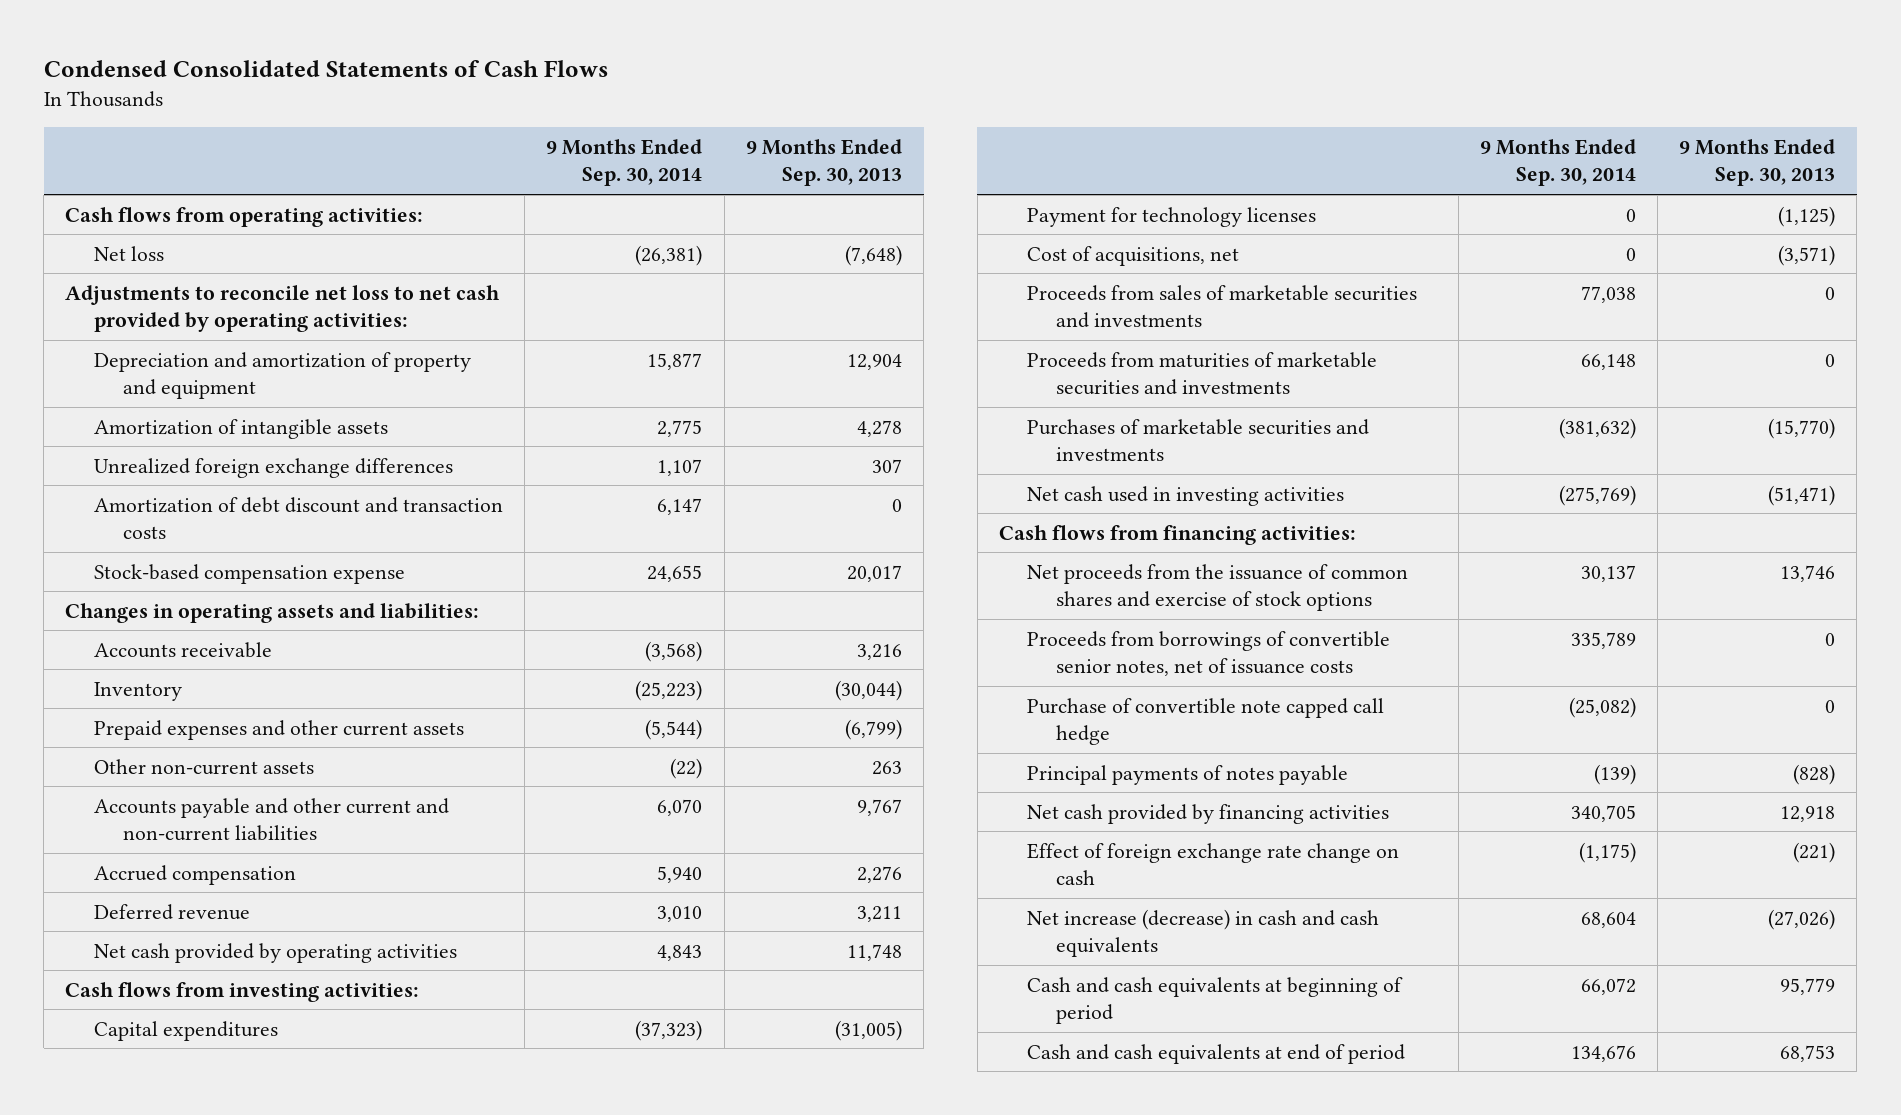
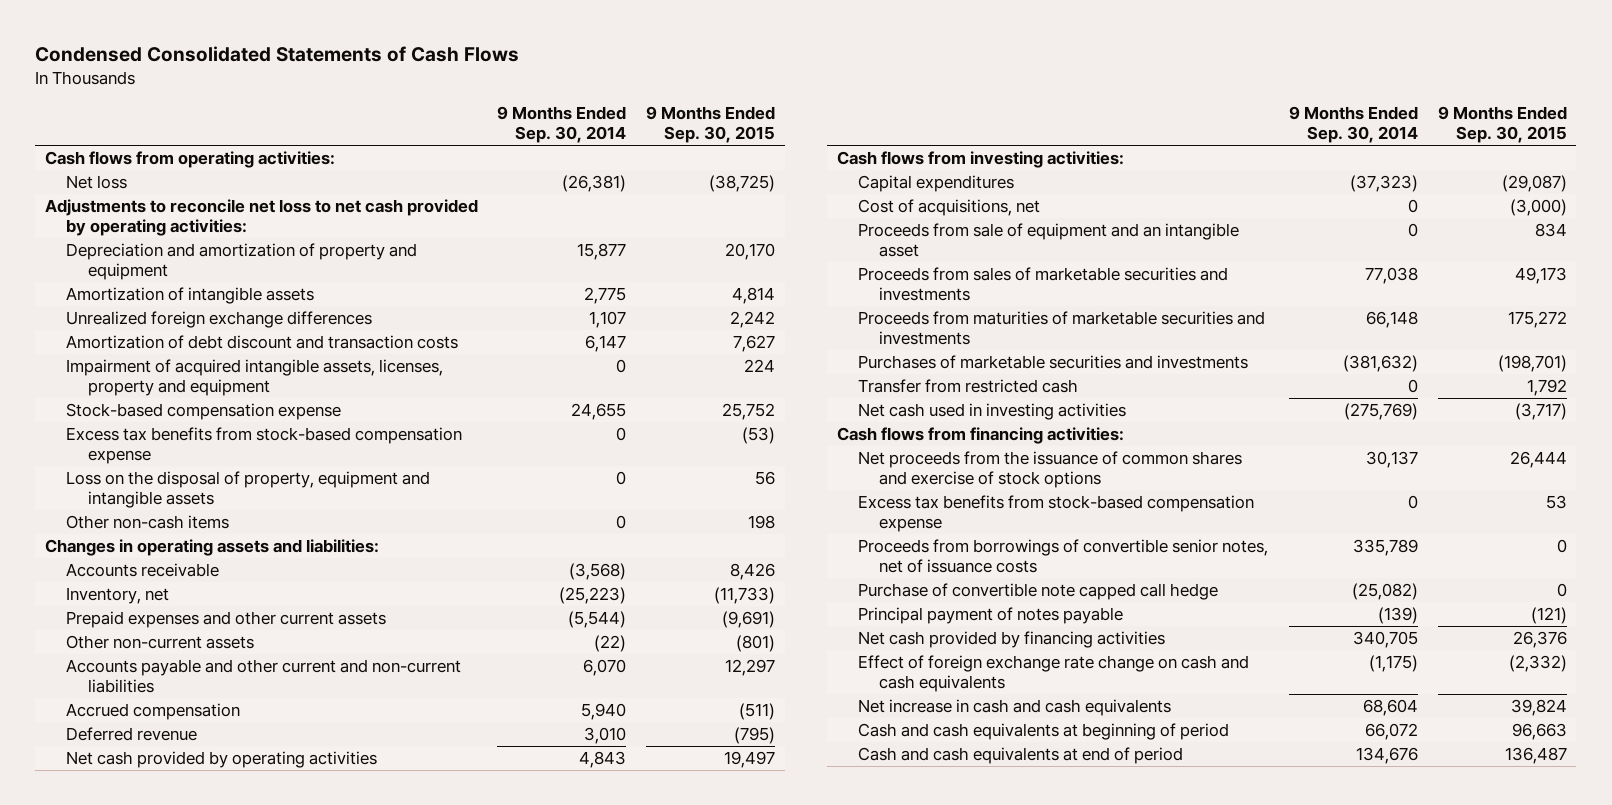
[745,139,902,187] 9 Months Ended Sep. 30, 2013 -> none
none -> [645,105,775,144] 9 Months Ended Sep. 30, 2015
none -> [66,359,444,397] Impairment of acquired intangible assets, licenses, property and equipment
none -> [66,427,463,465] Excess tax benefits from stock-based compensation expense
none -> [66,471,431,509] Loss on the disposal of property, equipment and intangible assets
none -> [66,515,230,530] Other non-cash items
[93,681,182,701] Inventory -> [66,587,170,605] Inventory, net
[1027,206,1317,227] Payment for technology licenses -> none
none -> [858,223,1240,258] Proceeds from sale of equipment and an intangible asset
none -> [858,379,1079,394] Transfer from restricted cash
none -> [858,495,1255,533] Excess tax benefits from stock-based compensation expense
[1027,764,1349,785] Principal payments of notes payable -> [858,607,1124,625] Principal payment of notes payable
[1027,842,1400,886] Effect of foreign exchange rate change on cash -> [858,655,1250,693] Effect of foreign exchange rate change on cash and cash equivalents
[1027,908,1380,958] Net increase (decrease) in cash and cash equivalents -> [858,699,1172,717] Net increase in cash and cash equivalents

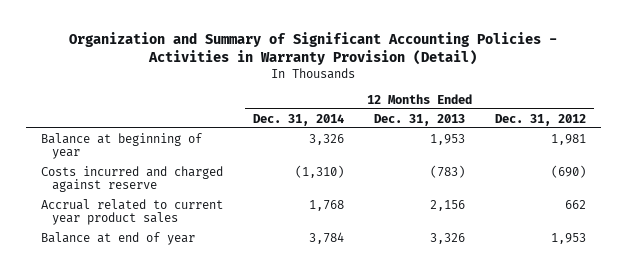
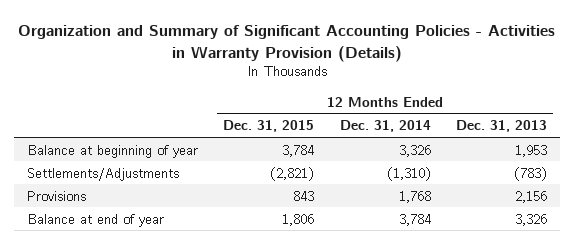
[69,31,558,66] Organization and Summary of Significant Accounting Policies - Activities in Warranty Provision (Detail) -> [17,24,555,62] Organization and Summary of Significant Accounting Policies - Activities in Warranty Provision (Details)
[495,113,587,126] Dec. 31, 2012 -> none
none -> [223,120,315,133] Dec. 31, 2015
[40,165,223,193] Costs incurred and charged against reserve -> [26,167,179,181] Settlements/Adjustments
[40,198,223,226] Accrual related to current year product sales -> [26,190,86,201] Provisions

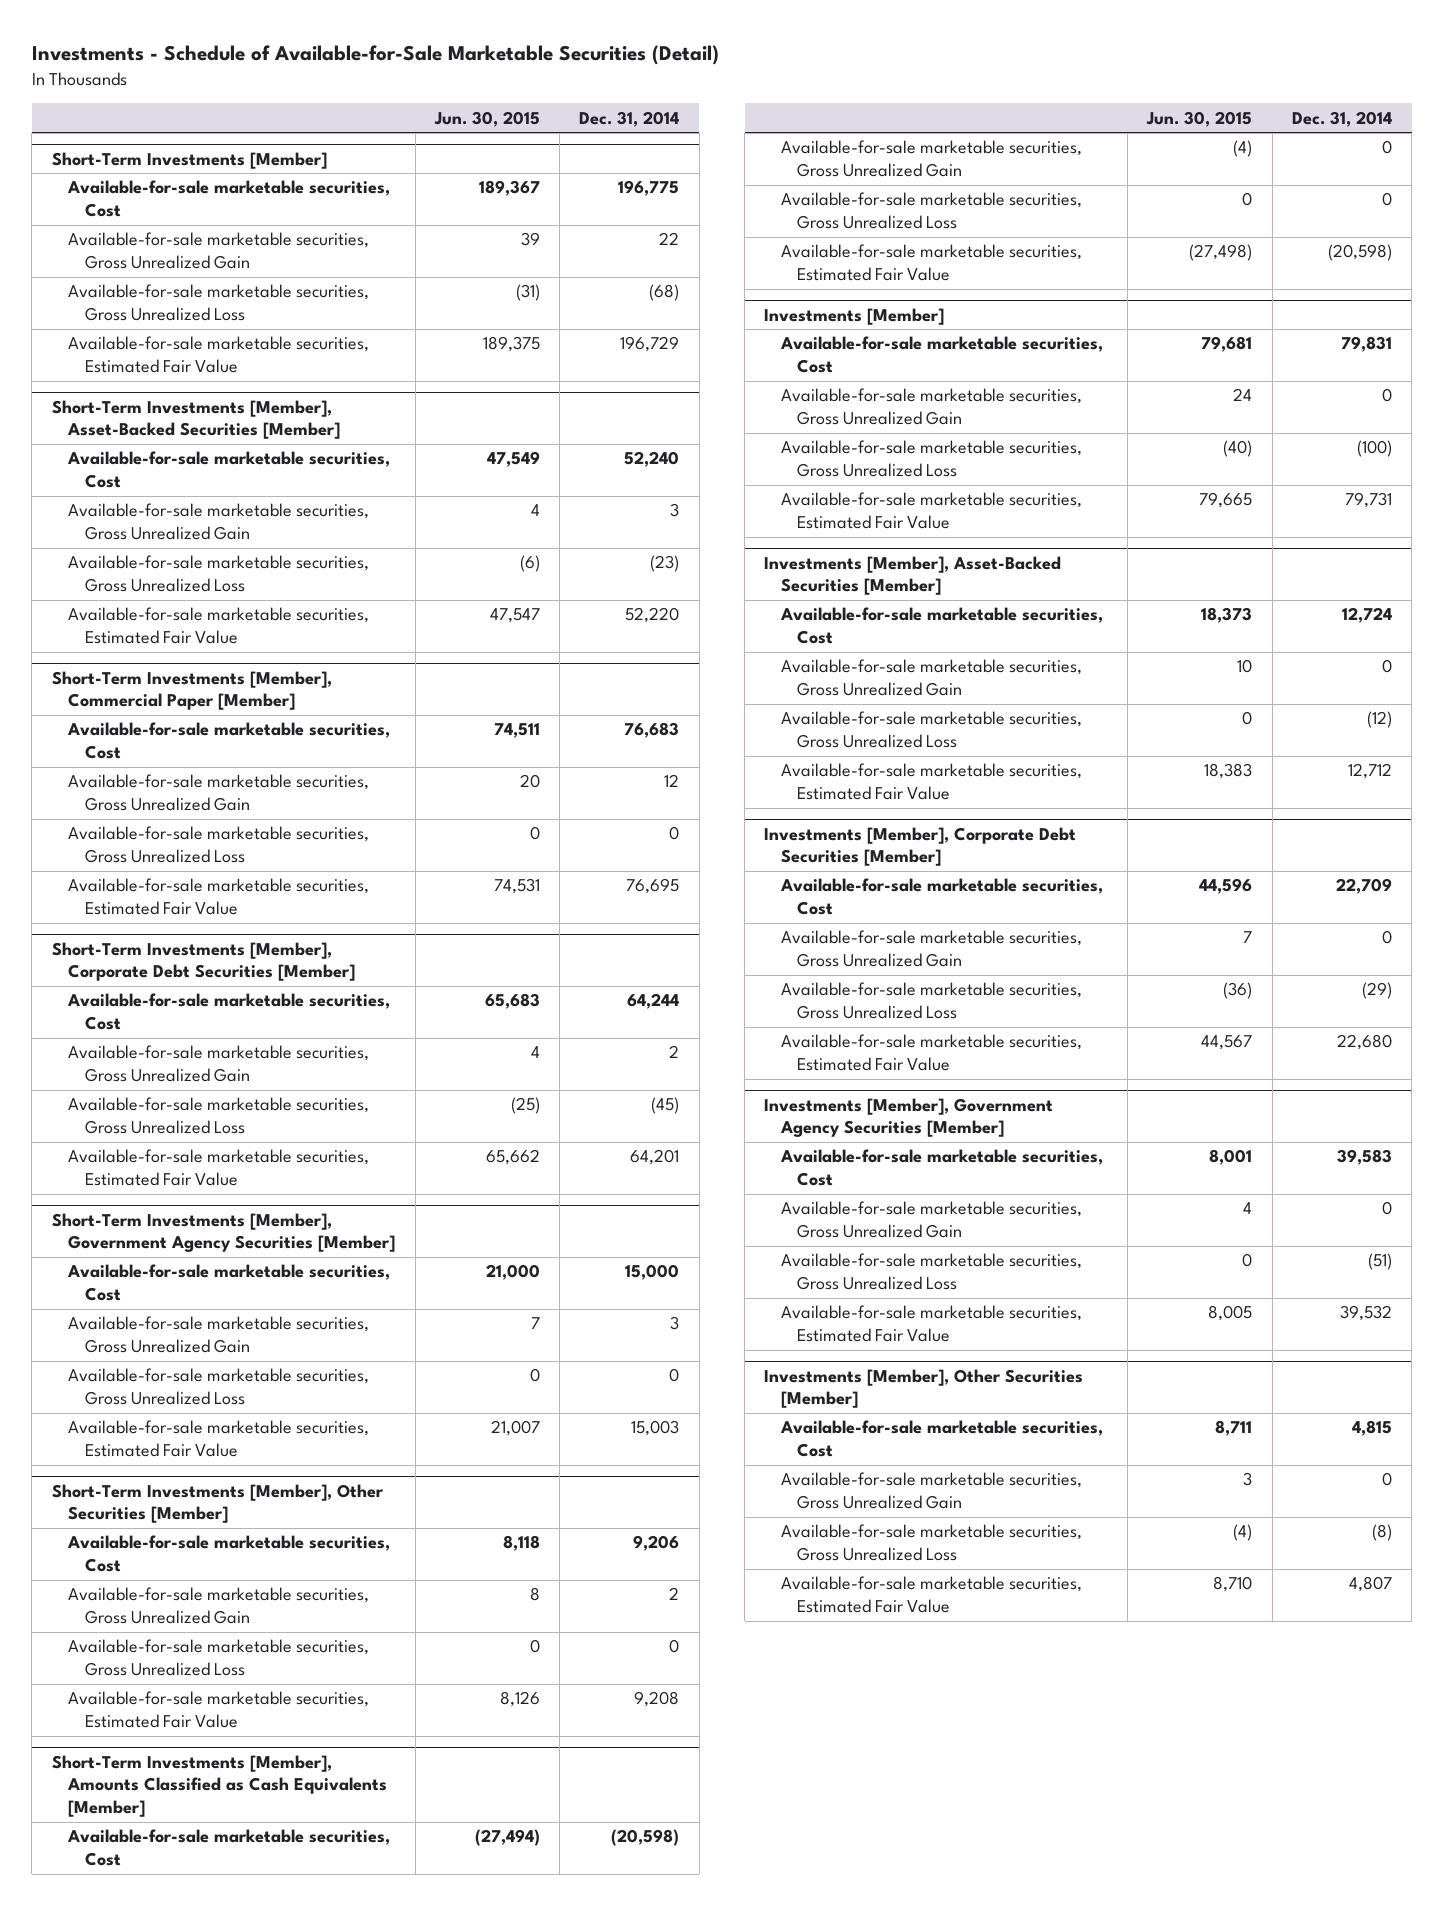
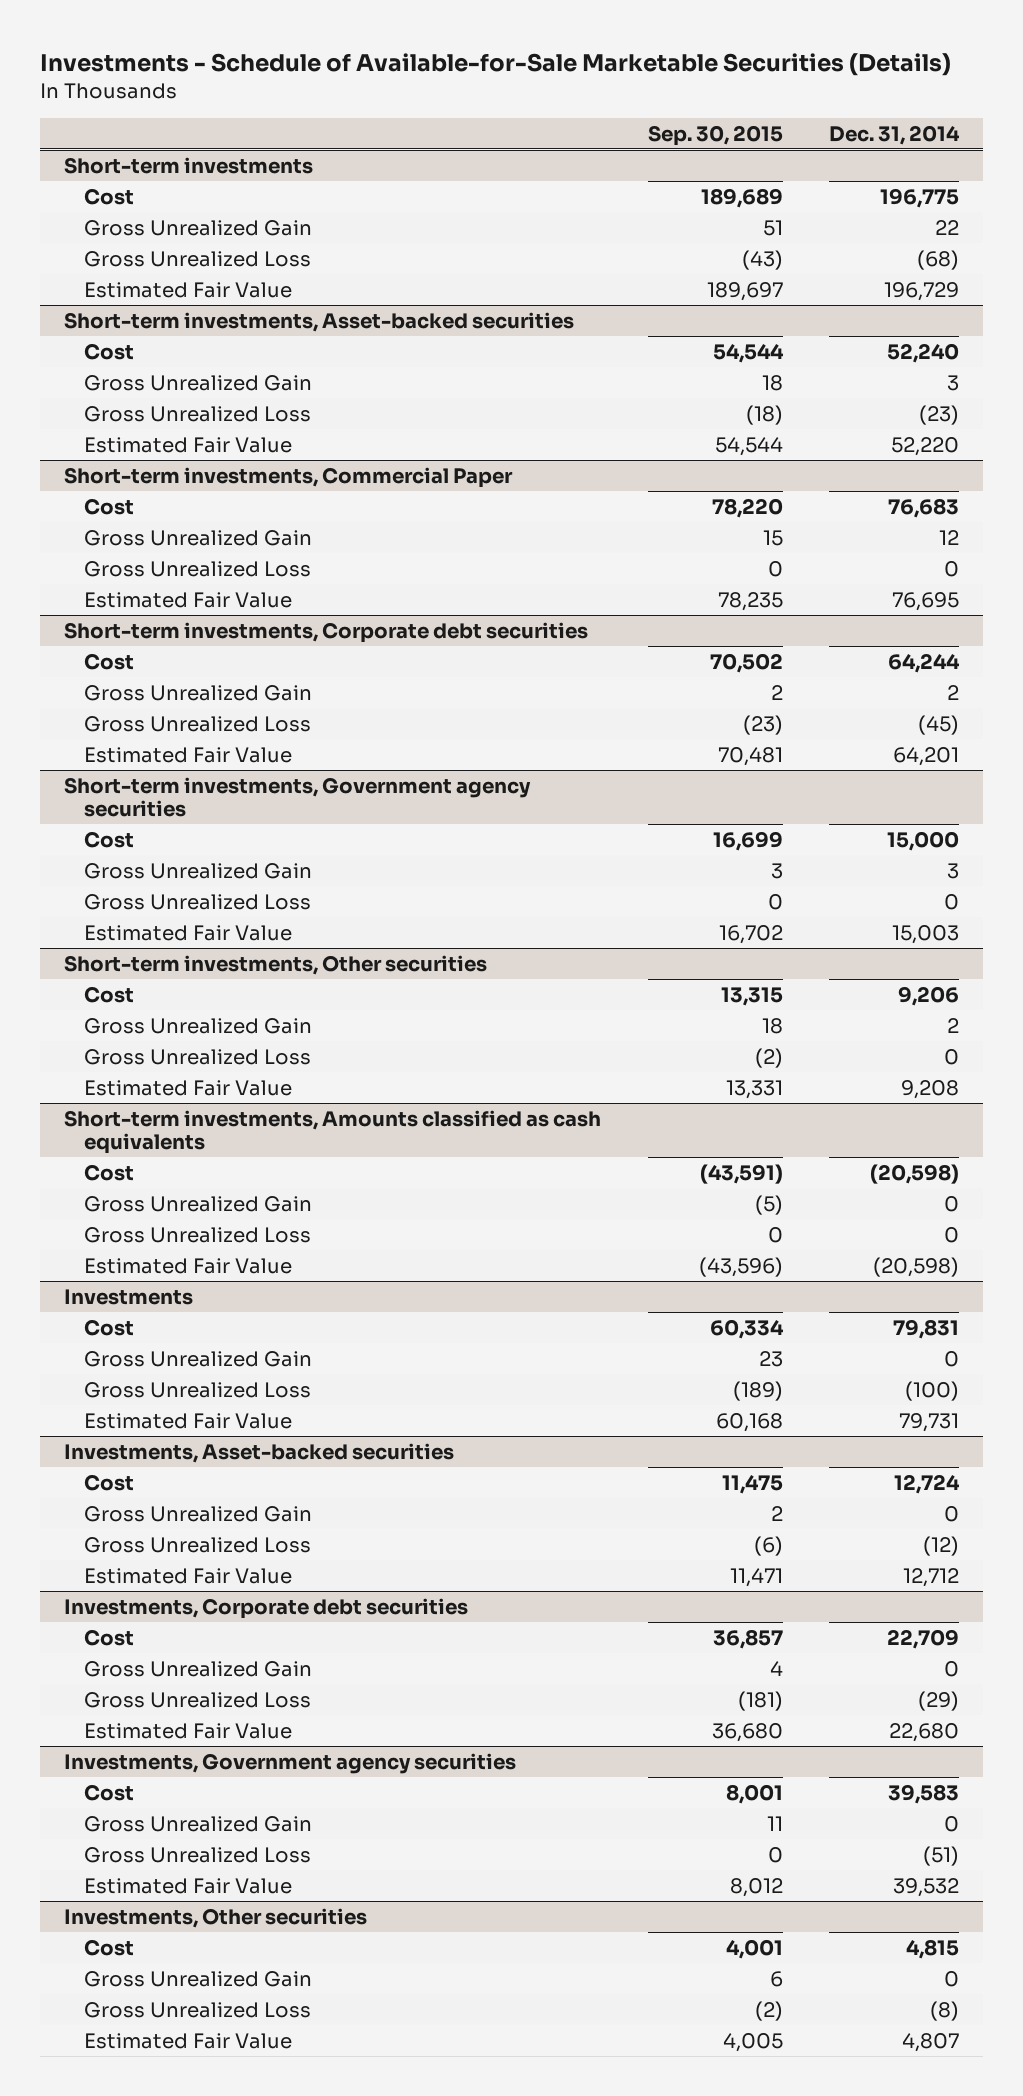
[31,45,719,66] Investments - Schedule of Available-for-Sale Marketable Securities (Detail) -> [40,53,952,77] Investments - Schedule of Available-for-Sale Marketable Securities (Details)
[433,110,540,127] Jun. 30, 2015 -> none
none -> [647,124,783,146] Sep. 30, 2015
[51,151,327,169] Short-Term Investments [Member] -> [63,156,313,174] Short-term investments
[67,180,391,218] Available-for-sale marketable securities, Cost -> [83,187,134,205] Cost
[68,232,370,270] Available-for-sale marketable securities, Gross Unrealized Gain -> [83,219,312,236] Gross Unrealized Gain
[68,284,370,322] Available-for-sale marketable securities, Gross Unrealized Loss -> [83,250,311,267] Gross Unrealized Loss
[68,336,370,374] Available-for-sale marketable securities, Estimated Fair Value -> [83,281,292,298] Estimated Fair Value
[51,399,341,440] Short-Term Investments [Member], Asset-Backed Securities [Member] -> [63,311,574,332] Short-term investments, Asset-backed securities
[67,451,391,489] Available-for-sale marketable securities, Cost -> [83,342,134,360] Cost
[68,503,370,541] Available-for-sale marketable securities, Gross Unrealized Gain -> [83,374,312,391] Gross Unrealized Gain
[68,555,370,593] Available-for-sale marketable securities, Gross Unrealized Loss -> [83,405,311,422] Gross Unrealized Loss
[68,607,370,645] Available-for-sale marketable securities, Estimated Fair Value -> [83,436,292,453] Estimated Fair Value
[51,670,332,711] Short-Term Investments [Member], Commercial Paper [Member] -> [63,466,513,488] Short-term investments, Commercial Paper
[67,722,391,760] Available-for-sale marketable securities, Cost -> [83,497,134,515] Cost
[68,774,370,812] Available-for-sale marketable securities, Gross Unrealized Gain -> [83,529,312,546] Gross Unrealized Gain
[68,826,370,864] Available-for-sale marketable securities, Gross Unrealized Loss -> [83,560,311,577] Gross Unrealized Loss
[68,878,370,916] Available-for-sale marketable securities, Estimated Fair Value -> [83,591,292,608] Estimated Fair Value
[51,941,356,982] Short-Term Investments [Member], Corporate Debt Securities [Member] -> [63,621,588,643] Short-term investments, Corporate debt securities
[67,993,391,1031] Available-for-sale marketable securities, Cost -> [83,652,134,670] Cost
[68,1045,370,1083] Available-for-sale marketable securities, Gross Unrealized Gain -> [83,684,312,701] Gross Unrealized Gain
[68,1097,370,1135] Available-for-sale marketable securities, Gross Unrealized Loss -> [83,715,311,732] Gross Unrealized Loss
[68,1149,370,1187] Available-for-sale marketable securities, Estimated Fair Value -> [83,746,292,763] Estimated Fair Value
[51,1212,396,1253] Short-Term Investments [Member], Government Agency Securities [Member] -> [63,776,531,818] Short-term investments, Government agency securities
[67,1264,391,1302] Available-for-sale marketable securities, Cost -> [83,830,134,848] Cost
[68,1316,370,1354] Available-for-sale marketable securities, Gross Unrealized Gain -> [83,862,312,879] Gross Unrealized Gain
[68,1368,370,1406] Available-for-sale marketable securities, Gross Unrealized Loss -> [83,893,311,910] Gross Unrealized Loss
[68,1420,370,1458] Available-for-sale marketable securities, Estimated Fair Value -> [83,924,292,941] Estimated Fair Value
[51,1483,384,1524] Short-Term Investments [Member], Other Securities [Member] -> [63,954,487,975] Short-term investments, Other securities
[67,1535,391,1573] Available-for-sale marketable securities, Cost -> [83,985,134,1003] Cost
[68,1587,370,1625] Available-for-sale marketable securities, Gross Unrealized Gain -> [83,1017,312,1034] Gross Unrealized Gain
[68,1639,370,1677] Available-for-sale marketable securities, Gross Unrealized Loss -> [83,1048,311,1065] Gross Unrealized Loss
[68,1691,370,1729] Available-for-sale marketable securities, Estimated Fair Value -> [83,1079,292,1096] Estimated Fair Value
[51,1754,388,1818] Short-Term Investments [Member], Amounts Classified as Cash Equivalents [Member] -> [63,1109,601,1155] Short-term investments, Amounts classified as cash equivalents
[67,1829,391,1867] Available-for-sale marketable securities, Cost -> [83,1163,134,1181] Cost
[780,140,1082,178] Available-for-sale marketable securities, Gross Unrealized Gain -> [83,1195,312,1212] Gross Unrealized Gain
[780,192,1082,230] Available-for-sale marketable securities, Gross Unrealized Loss -> [83,1226,311,1243] Gross Unrealized Loss
[780,244,1082,282] Available-for-sale marketable securities, Estimated Fair Value -> [83,1257,292,1274] Estimated Fair Value
[764,307,945,325] Investments [Member] -> [63,1288,193,1305] Investments
[779,336,1103,374] Available-for-sale marketable securities, Cost -> [83,1318,134,1336] Cost
[780,388,1082,426] Available-for-sale marketable securities, Gross Unrealized Gain -> [83,1350,312,1367] Gross Unrealized Gain
[780,440,1082,478] Available-for-sale marketable securities, Gross Unrealized Loss -> [83,1381,311,1398] Gross Unrealized Loss
[780,492,1082,530] Available-for-sale marketable securities, Estimated Fair Value -> [83,1412,292,1429] Estimated Fair Value
[764,555,1062,596] Investments [Member], Asset-Backed Securities [Member] -> [63,1442,454,1463] Investments, Asset-backed securities
[779,607,1103,645] Available-for-sale marketable securities, Cost -> [83,1473,134,1491] Cost
[780,659,1082,697] Available-for-sale marketable securities, Gross Unrealized Gain -> [83,1505,312,1522] Gross Unrealized Gain
[780,711,1082,749] Available-for-sale marketable securities, Gross Unrealized Loss -> [83,1536,311,1553] Gross Unrealized Loss
[780,763,1082,801] Available-for-sale marketable securities, Estimated Fair Value -> [83,1567,292,1584] Estimated Fair Value
[764,826,1077,867] Investments [Member], Corporate Debt Securities [Member] -> [63,1597,468,1619] Investments, Corporate debt securities
[779,878,1103,916] Available-for-sale marketable securities, Cost -> [83,1628,134,1646] Cost
[780,930,1082,968] Available-for-sale marketable securities, Gross Unrealized Gain -> [83,1660,312,1677] Gross Unrealized Gain
[780,982,1082,1020] Available-for-sale marketable securities, Gross Unrealized Loss -> [83,1691,311,1708] Gross Unrealized Loss
[780,1034,1082,1072] Available-for-sale marketable securities, Estimated Fair Value -> [83,1722,292,1739] Estimated Fair Value
[764,1097,1054,1138] Investments [Member], Government Agency Securities [Member] -> [63,1752,516,1774] Investments, Government agency securities
[779,1149,1103,1187] Available-for-sale marketable securities, Cost -> [83,1783,134,1801] Cost
[780,1201,1082,1239] Available-for-sale marketable securities, Gross Unrealized Gain -> [83,1815,312,1832] Gross Unrealized Gain
[780,1253,1082,1291] Available-for-sale marketable securities, Gross Unrealized Loss -> [83,1846,311,1863] Gross Unrealized Loss
[780,1305,1082,1343] Available-for-sale marketable securities, Estimated Fair Value -> [83,1877,292,1894] Estimated Fair Value
[764,1368,1084,1409] Investments [Member], Other Securities [Member] -> [63,1907,367,1928] Investments, Other securities
[779,1420,1103,1458] Available-for-sale marketable securities, Cost -> [83,1938,134,1956] Cost
[780,1472,1082,1510] Available-for-sale marketable securities, Gross Unrealized Gain -> [83,1970,312,1987] Gross Unrealized Gain
[780,1524,1082,1562] Available-for-sale marketable securities, Gross Unrealized Loss -> [83,2001,311,2018] Gross Unrealized Loss
[780,1576,1082,1614] Available-for-sale marketable securities, Estimated Fair Value -> [83,2032,292,2049] Estimated Fair Value

